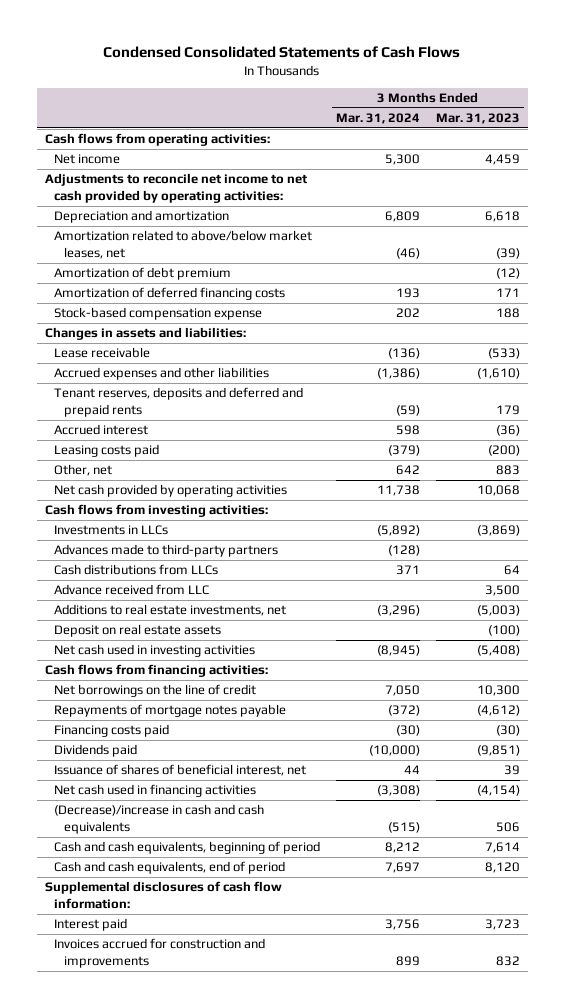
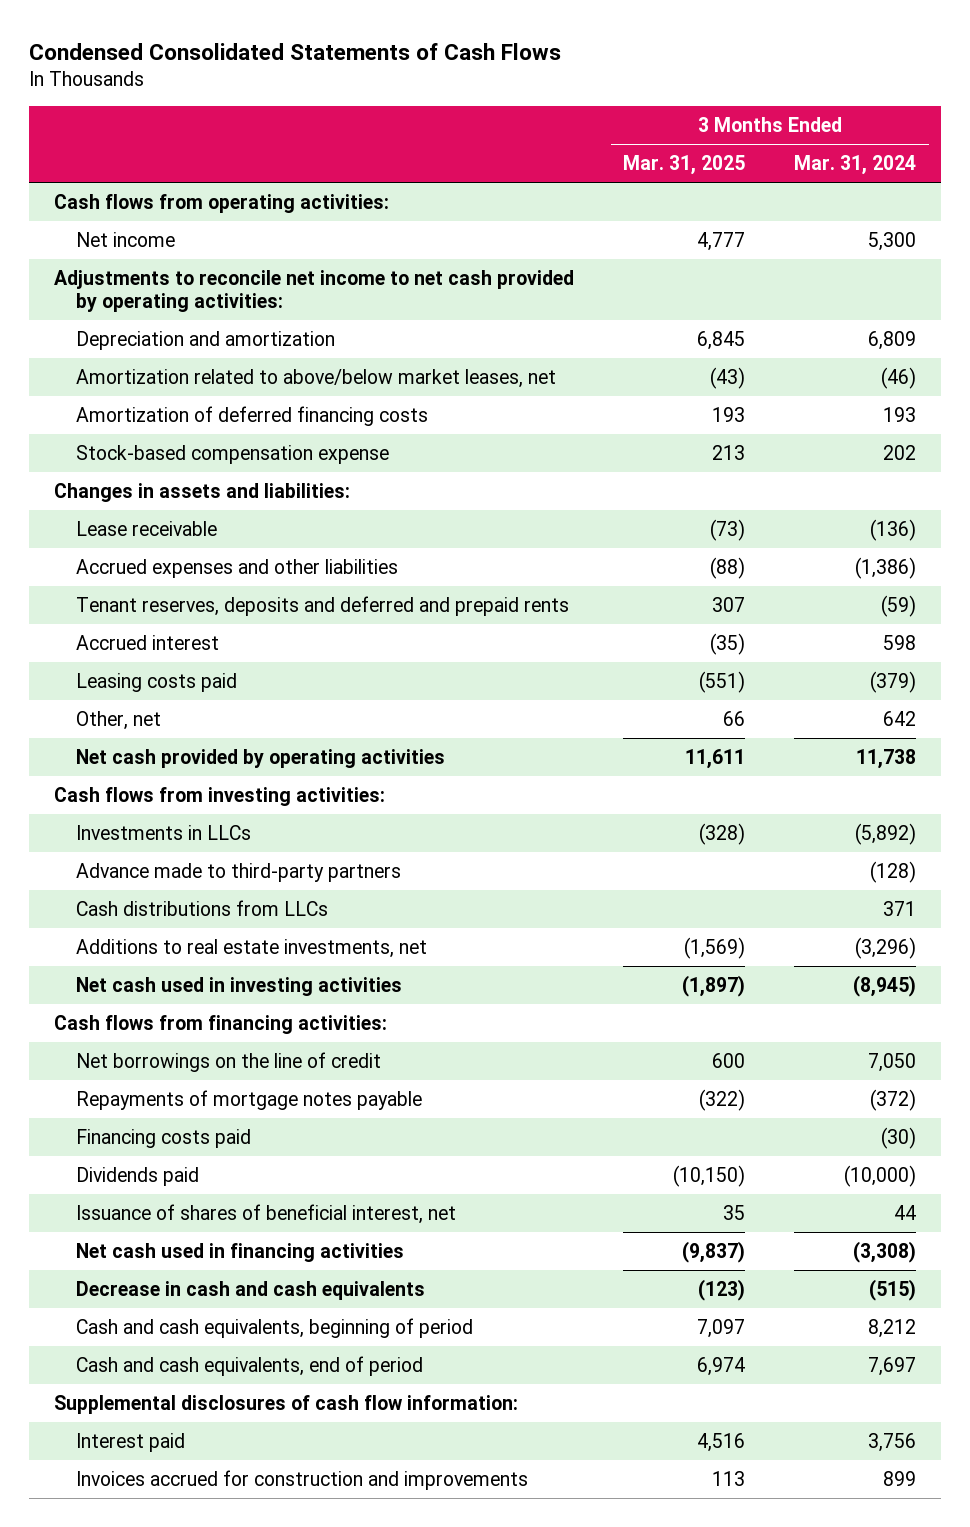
[436,113,521,125] Mar. 31, 2023 -> none
none -> [623,155,746,176] Mar. 31, 2025
[54,267,232,281] Amortization of debt premium -> none
[54,544,279,558] Advances made to third-party partners -> [75,862,401,882] Advance made to third-party partners
[54,584,210,596] Advance received from LLC -> none
[54,624,222,638] Deposit on real estate assets -> none
[54,804,265,835] (Decrease)/increase in cash and cash equivalents -> [75,1280,425,1300] Decrease in cash and cash equivalents

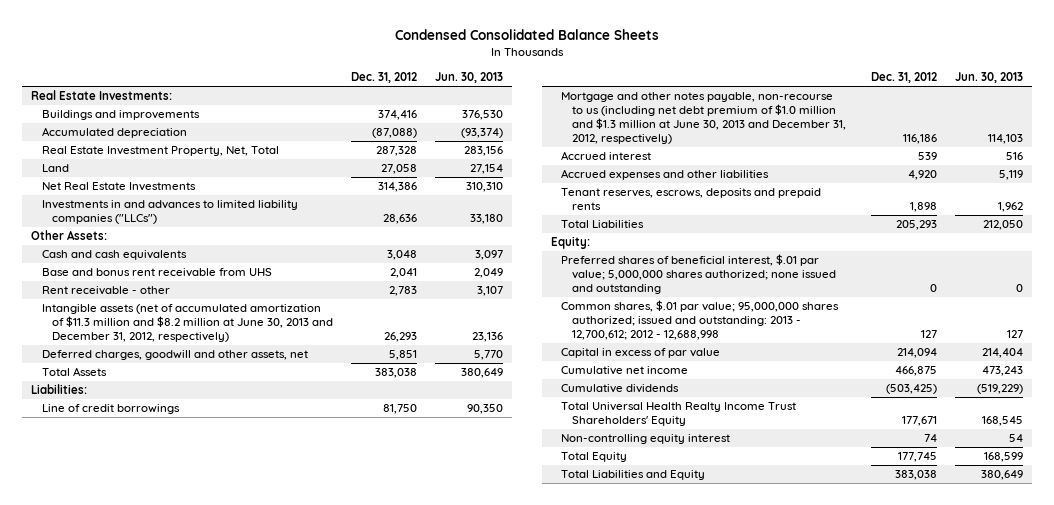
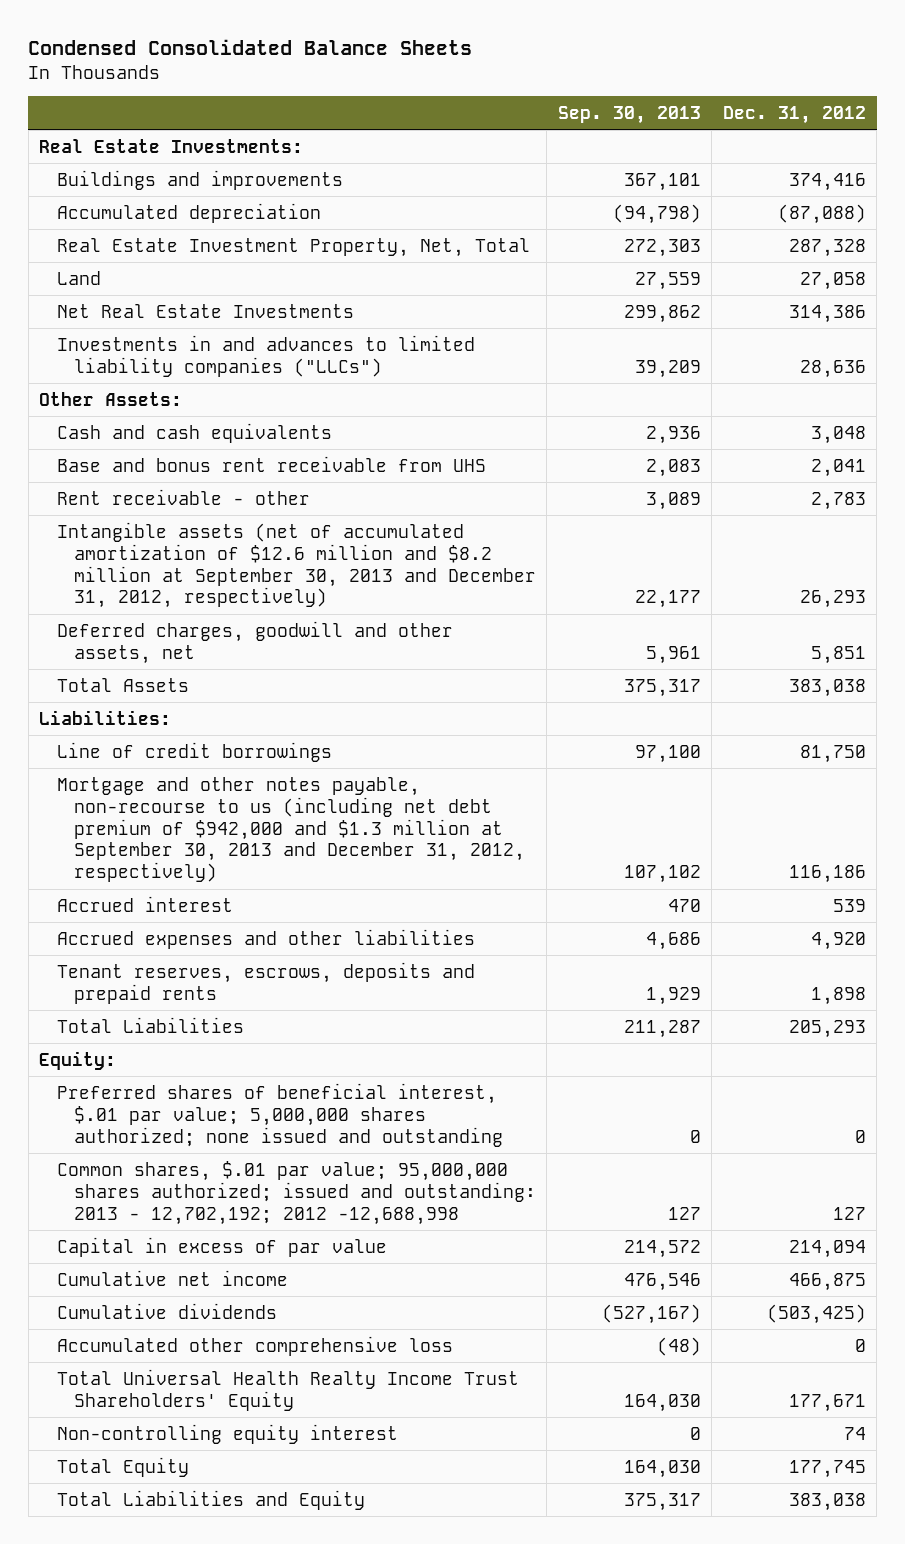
[435,72,504,84] Jun. 30, 2013 -> none
none -> [557,105,701,124] Sep. 30, 2013
[41,304,334,343] Intangible assets (net of accumulated amortization of $11.3 million and $8.2 million at June 30, 2013 and December 31, 2012, respectively) -> [56,521,536,609] Intangible assets (net of accumulated amortization of $12.6 million and $8.2 million at September 30, 2013 and December 31, 2012, respectively)
[561,92,847,145] Mortgage and other notes payable, non-recourse to us (including net debt premium of $1.0 million and $1.3 million at June 30, 2013 and December 31, 2012, respectively) -> [56,776,525,883] Mortgage and other notes payable, non-recourse to us (including net debt premium of $942,000 and $1.3 million at September 30, 2013 and December 31, 2012, respectively)
[561,300,840,341] Common shares, $.01 par value; 95,000,000 shares authorized; issued and outstanding: 2013 - 12,700,612; 2012 - 12,688,998 -> [56,1160,536,1225] Common shares, $.01 par value; 95,000,000 shares authorized; issued and outstanding: 2013 - 12,702,192; 2012 -12,688,998
none -> [56,1335,453,1356] Accumulated other comprehensive loss

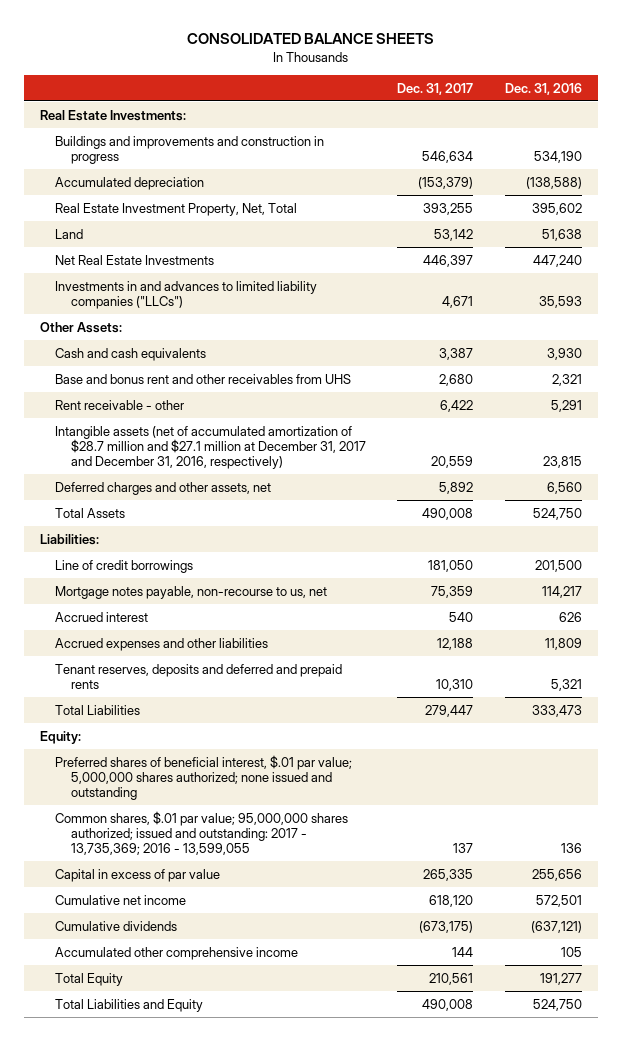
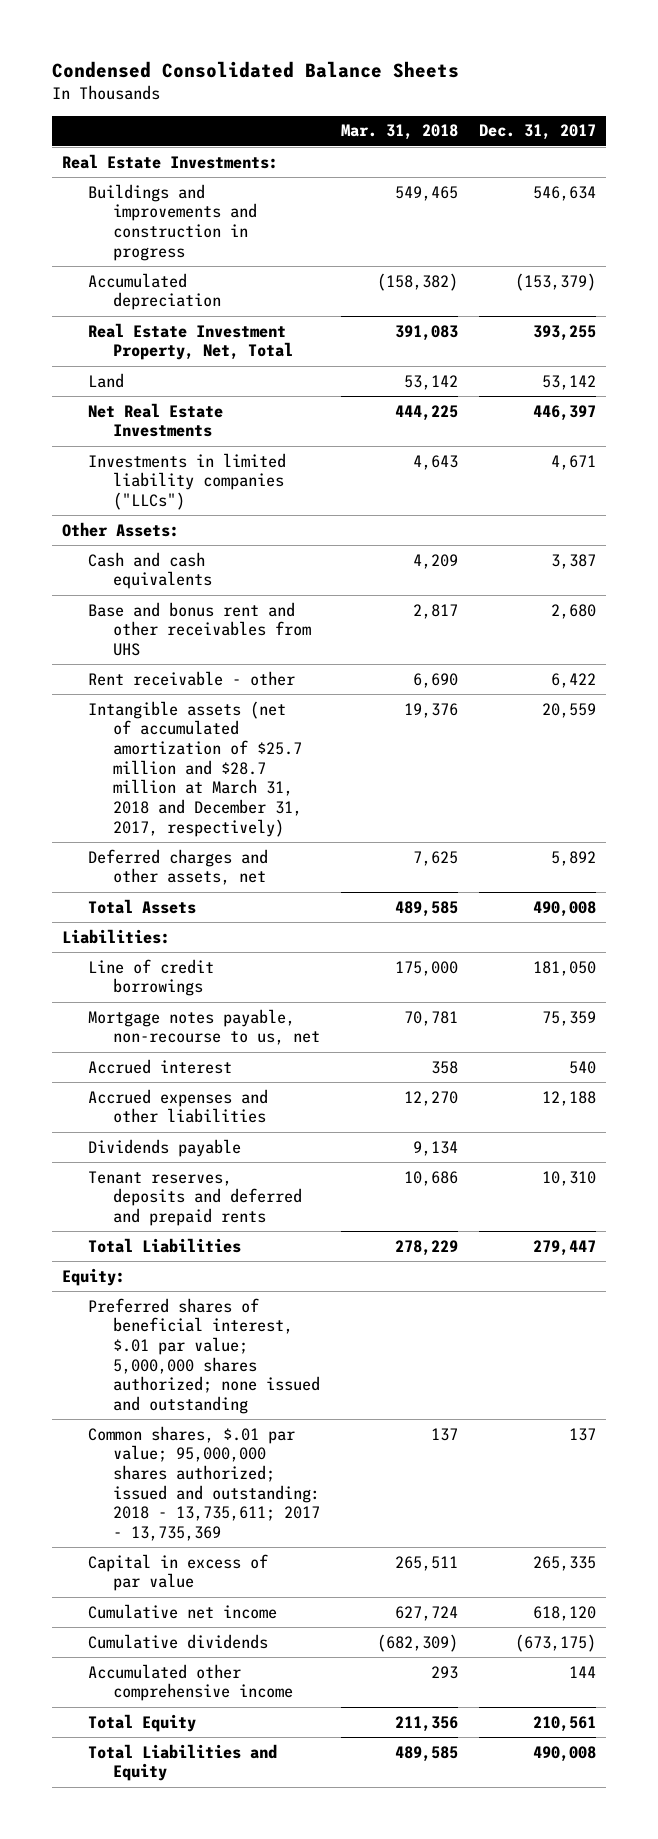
[186,33,434,45] CONSOLIDATED BALANCE SHEETS -> [52,61,460,79] Condensed Consolidated Balance Sheets
[504,82,582,95] Dec. 31, 2016 -> none
none -> [341,124,459,141] Mar. 31, 2018
[55,280,318,309] Investments in and advances to limited liability companies ("LLCs") -> [87,452,286,510] Investments in limited liability companies ("LLCs")
[55,425,366,469] Intangible assets (net of accumulated amortization of $28.7 million and $27.1 million at December 31, 2017 and December 31, 2016, respectively) -> [87,700,303,837] Intangible assets (net of accumulated amortization of $25.7 million and $28.7 million at March 31, 2018 and December 31, 2017, respectively)
none -> [87,1138,241,1157] Dividends payable
[55,810,349,855] Common shares, $.01 par value; 95,000,000 shares authorized; issued and outstanding: 2017 - 13,735,369; 2016 - 13,599,055 -> [87,1425,321,1542] Common shares, $.01 par value; 95,000,000 shares authorized; issued and outstanding: 2018 - 13,735,611; 2017 - 13,735,369

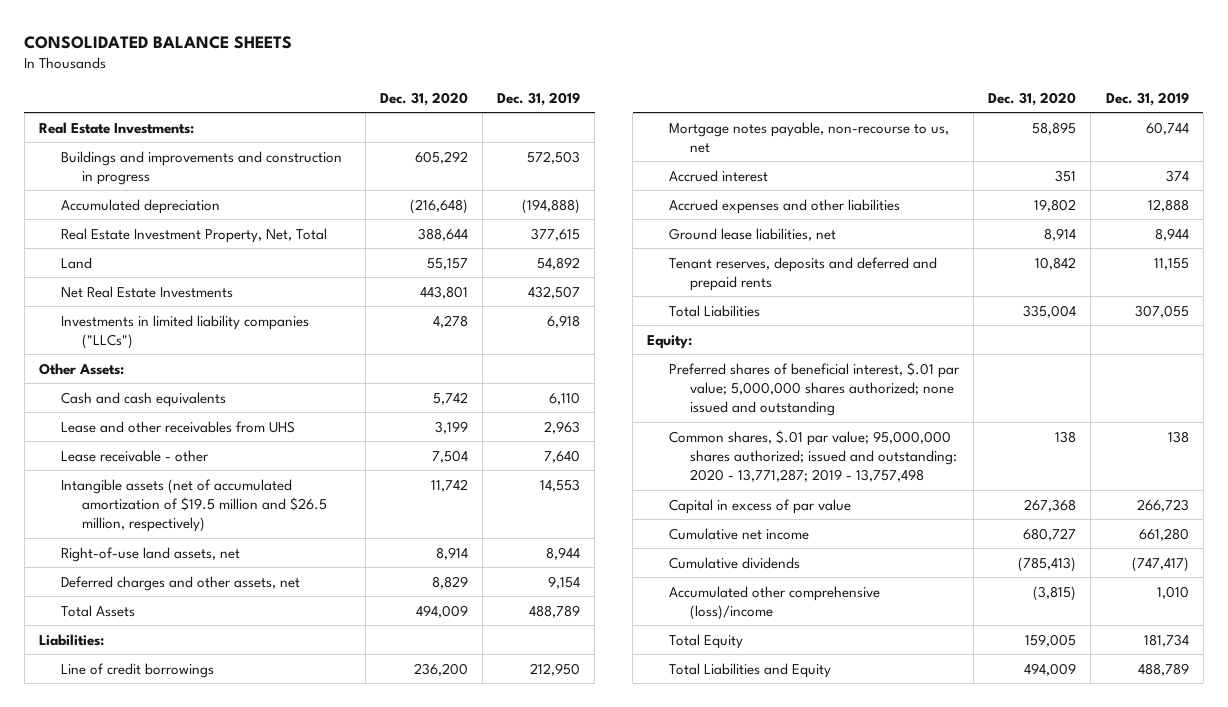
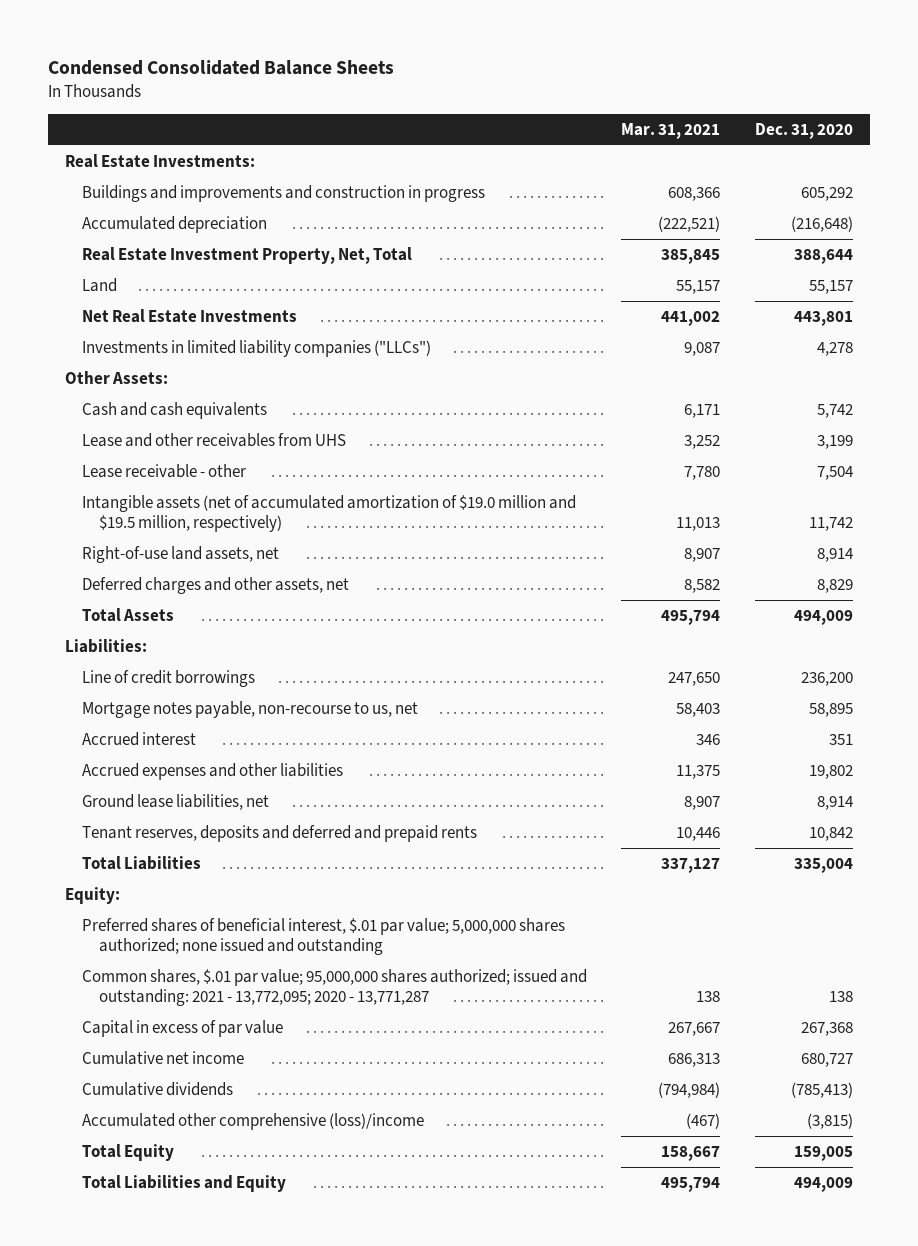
[24,35,293,49] CONSOLIDATED BALANCE SHEETS -> [47,60,394,76] Condensed Consolidated Balance Sheets
[497,91,581,106] Dec. 31, 2019 -> none
none -> [621,123,721,140] Mar. 31, 2021
[60,478,328,533] Intangible assets (net of accumulated amortization of $19.5 million and $26.5 million, respectively) -> [81,494,576,532] Intangible assets (net of accumulated amortization of $19.0 million and $19.5 million, respectively)
[668,429,958,483] Common shares, $.01 par value; 95,000,000 shares authorized; issued and outstanding: 2020 - 13,771,287; 2019 - 13,757,498 -> [81,968,587,1006] Common shares, $.01 par value; 95,000,000 shares authorized; issued and outstanding: 2021 - 13,772,095; 2020 - 13,771,287

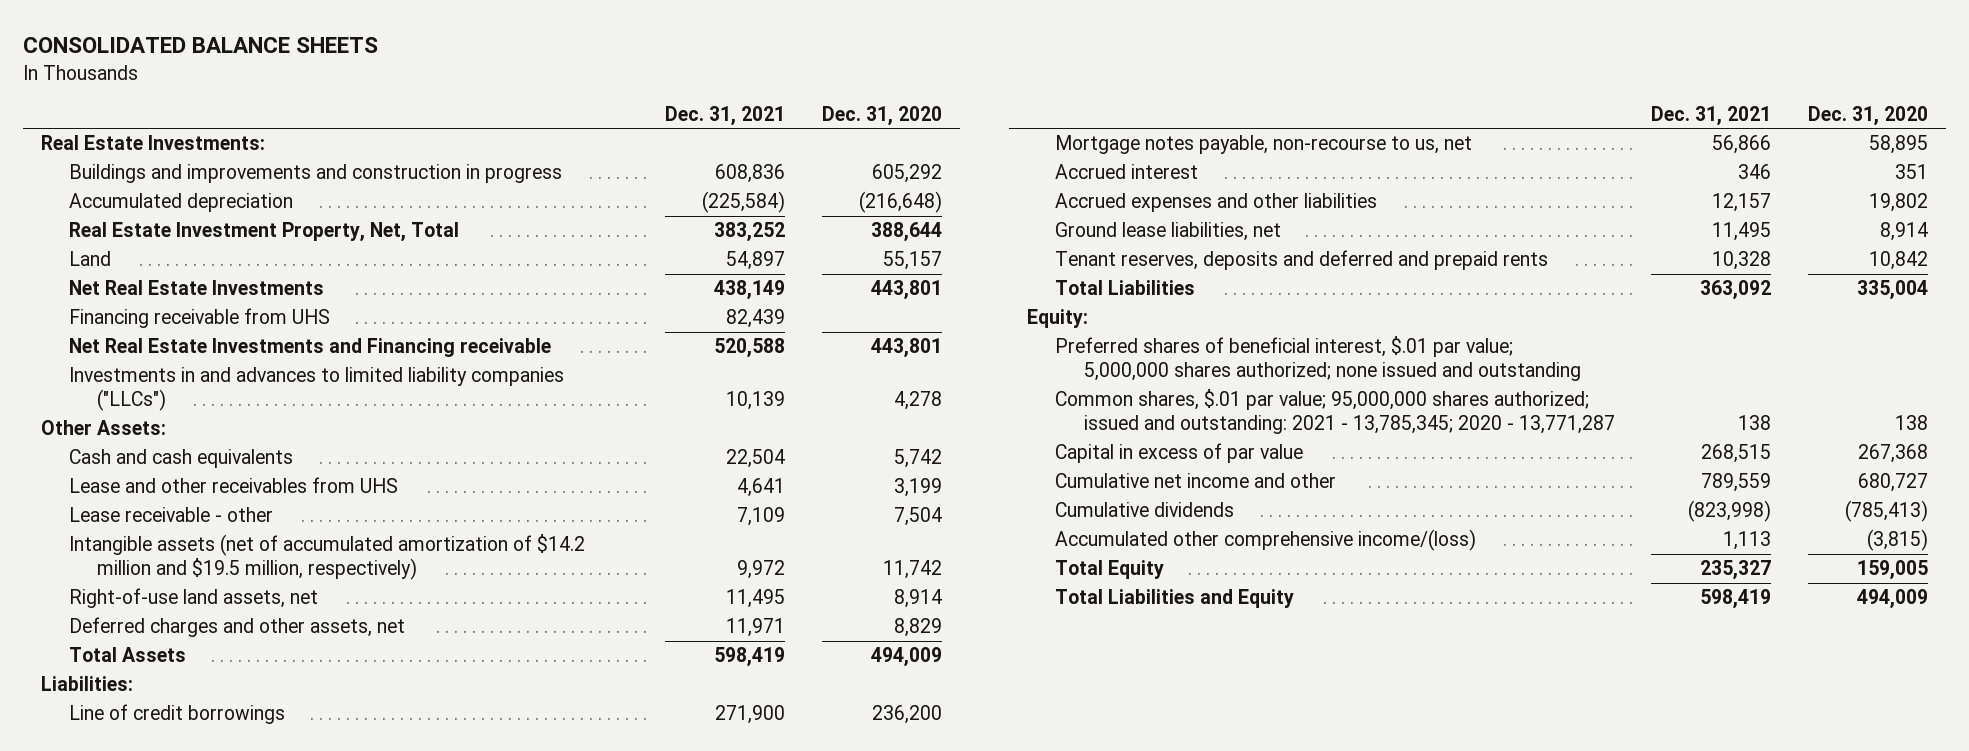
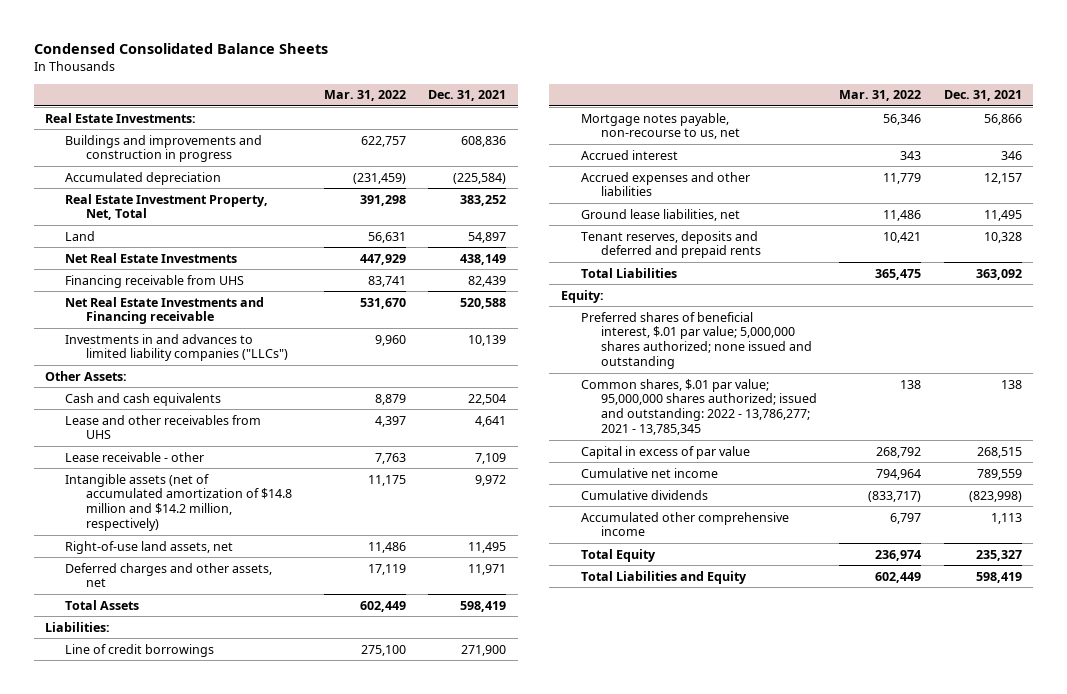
[22,37,378,54] CONSOLIDATED BALANCE SHEETS -> [34,42,329,54] Condensed Consolidated Balance Sheets
[821,105,942,126] Dec. 31, 2020 -> none
none -> [324,90,407,102] Mar. 31, 2022
[69,534,586,581] Intangible assets (net of accumulated amortization of $14.2 million and $19.5 million, respectively) -> [65,473,292,532] Intangible assets (net of accumulated amortization of $14.8 million and $14.2 million, respectively)
[1055,389,1615,435] Common shares, $.01 par value; 95,000,000 shares authorized; issued and outstanding: 2021 - 13,785,345; 2020 - 13,771,287 -> [580,378,817,436] Common shares, $.01 par value; 95,000,000 shares authorized; issued and outstanding: 2022 - 13,786,277; 2021 - 13,785,345
[1055,473,1337,489] Cumulative net income and other -> [580,467,718,478] Cumulative net income
[1055,529,1477,552] Accumulated other comprehensive income/(loss) -> [580,511,789,537] Accumulated other comprehensive income

